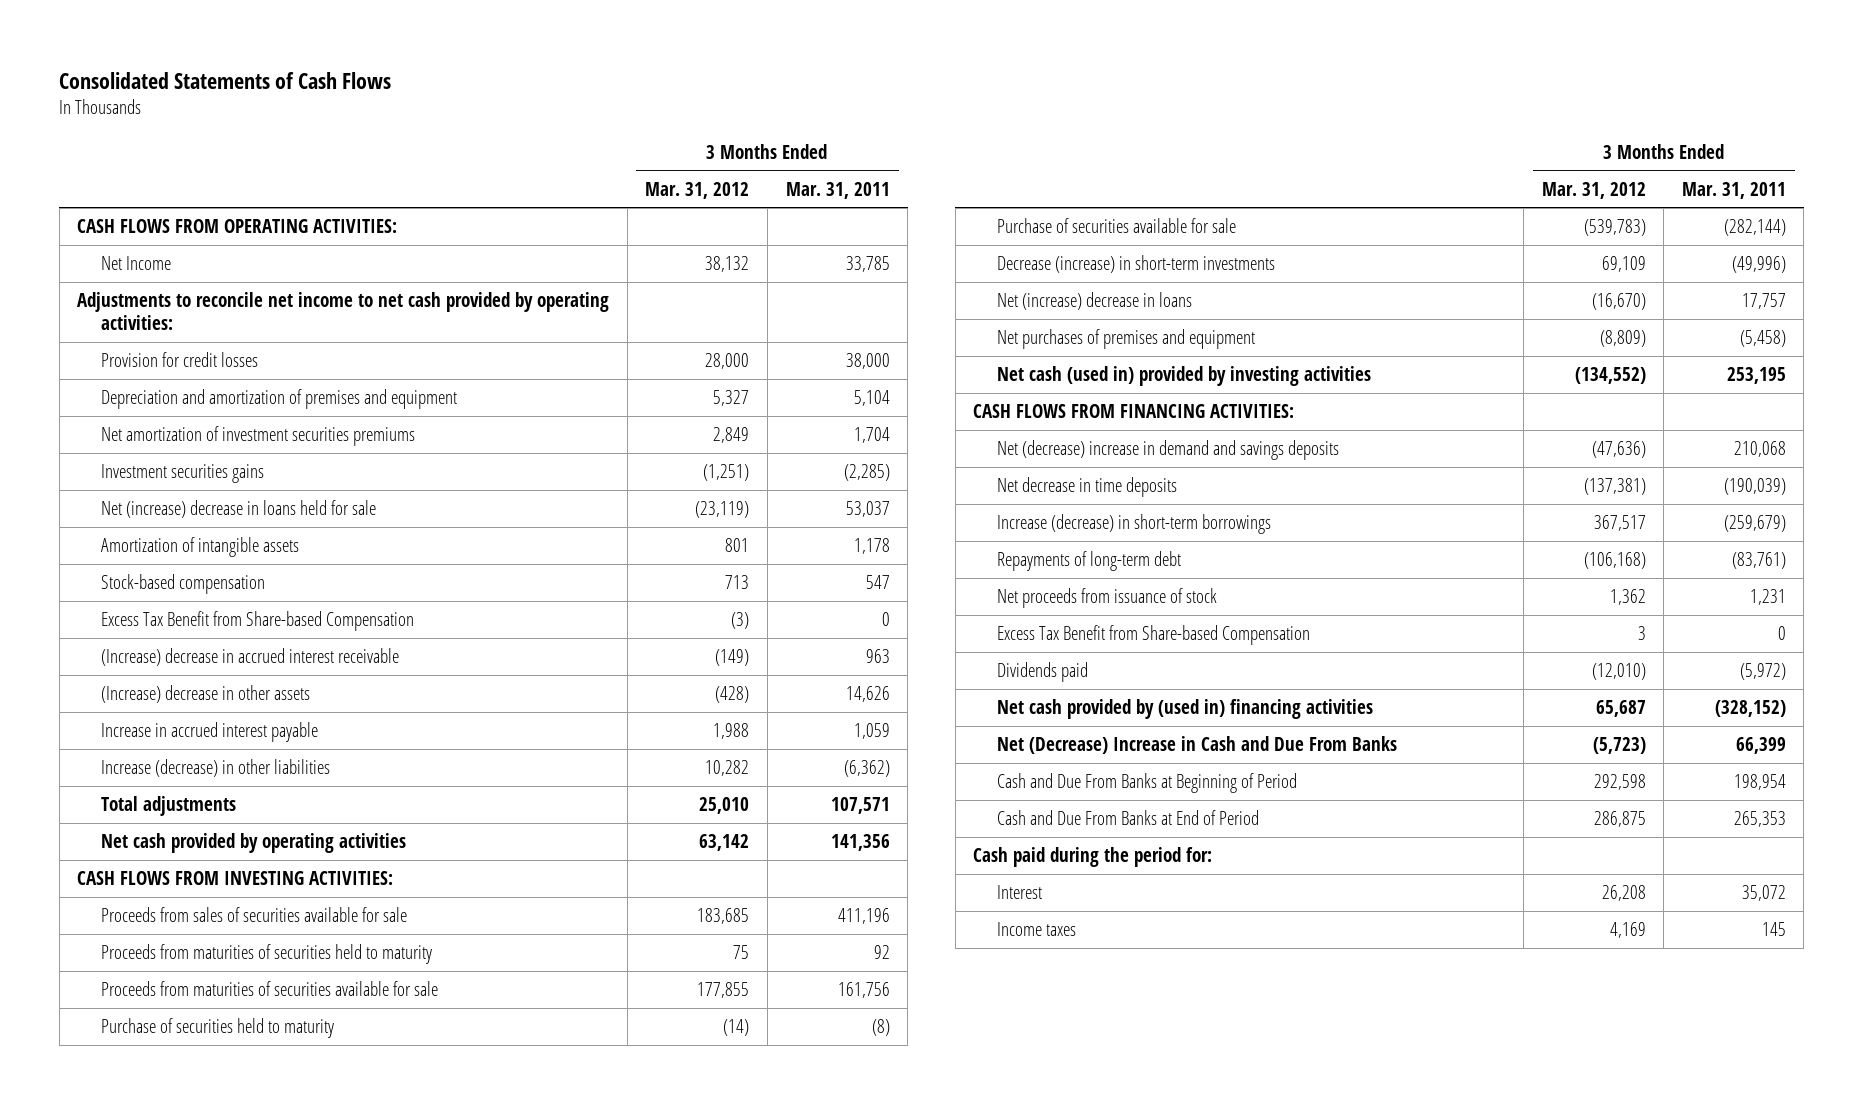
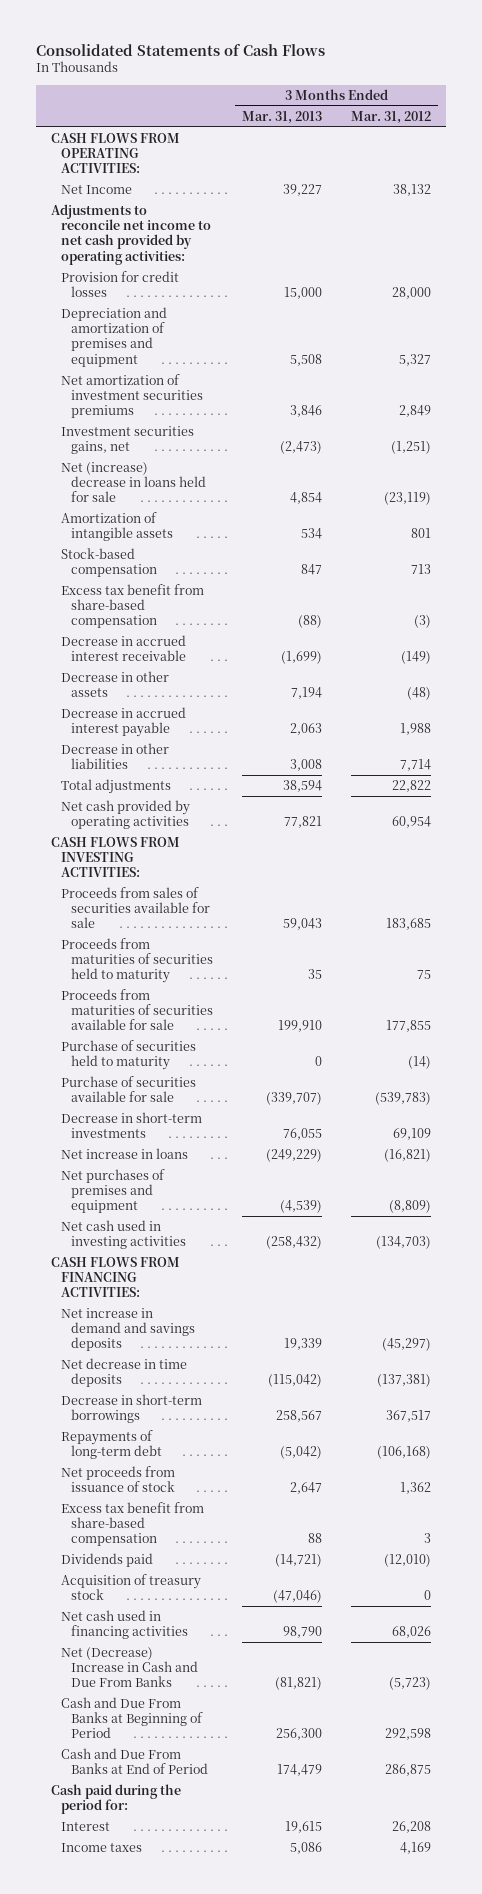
[785,181,890,199] Mar. 31, 2011 -> none
none -> [242,110,323,124] Mar. 31, 2013
[101,464,265,484] Investment securities gains -> [60,426,194,455] Investment securities gains, net
[101,611,415,632] Excess Tax Benefit from Share-based Compensation -> [60,584,204,629] Excess tax benefit from share-based compensation
[101,648,400,667] (Increase) decrease in accrued interest receivable -> [60,635,187,662] Decrease in accrued interest receivable
[101,685,311,704] (Increase) decrease in other assets -> [60,671,169,698] Decrease in other assets
[715,686,750,704] (428) -> [407,687,432,701] (48)
[101,722,319,743] Increase in accrued interest payable -> [60,707,186,738] Decrease in accrued interest payable
[101,759,331,778] Increase (decrease) in other liabilities -> [60,743,169,770] Decrease in other liabilities
[705,760,750,777] 10,282 -> [400,759,432,772] 7,714
[699,797,750,815] 25,010 -> [392,780,432,793] 22,822
[699,834,750,852] 63,142 -> [392,816,432,829] 60,954
[997,255,1276,274] Decrease (increase) in short-term investments -> [60,1112,202,1139] Decrease in short-term investments
[997,292,1193,311] Net (increase) decrease in loans -> [60,1148,188,1160] Net increase in loans
[1591,293,1646,311] (16,670) -> [384,1149,432,1163] (16,821)
[997,366,1372,387] Net cash (used in) provided by investing activities -> [60,1220,187,1250] Net cash used in investing activities
[1574,367,1646,385] (134,552) -> [376,1236,432,1250] (134,703)
[997,440,1340,461] Net (decrease) increase in demand and savings deposits -> [60,1308,196,1352] Net increase in demand and savings deposits
[1591,441,1646,459] (47,636) -> [382,1338,432,1352] (45,297)
[997,514,1272,535] Increase (decrease) in short-term borrowings -> [60,1394,202,1424] Decrease in short-term borrowings
[997,625,1311,646] Excess Tax Benefit from Share-based Compensation -> [60,1502,204,1547] Excess tax benefit from share-based compensation
none -> [60,1574,201,1601] Acquisition of treasury stock
[997,699,1374,720] Net cash provided by (used in) financing activities -> [60,1610,189,1640] Net cash used in financing activities
[1595,700,1646,718] 65,687 -> [392,1626,432,1639] 68,026

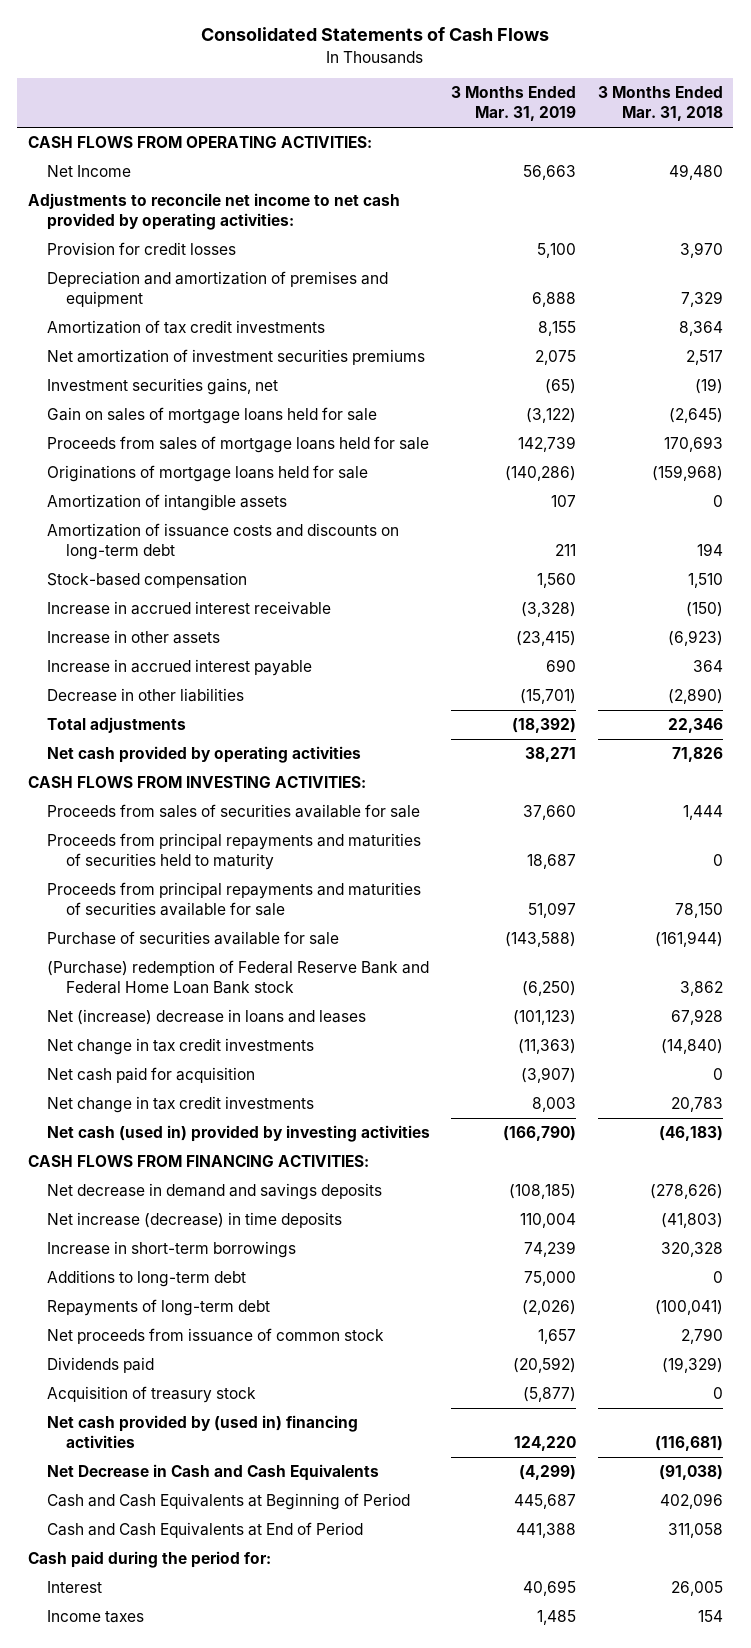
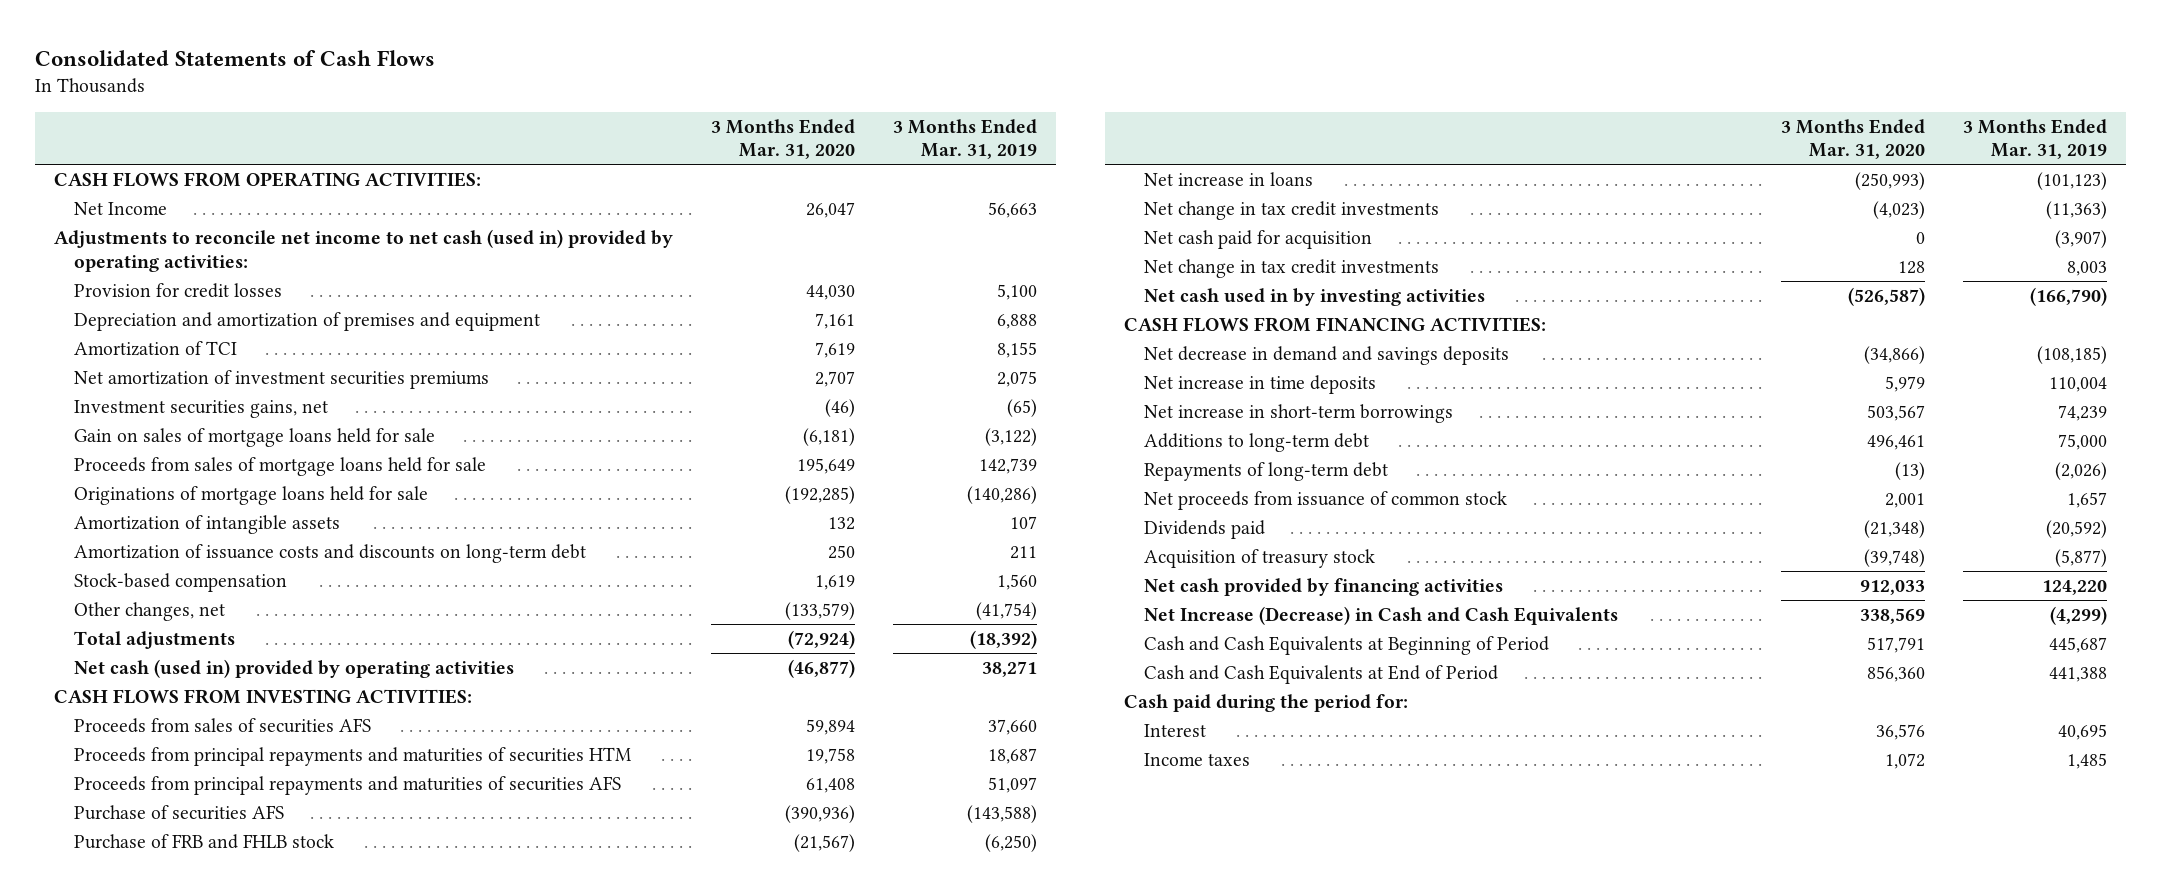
[597,86,723,122] 3 Months Ended Mar. 31, 2018 -> none
none -> [711,118,856,160] 3 Months Ended Mar. 31, 2020
[27,193,400,231] Adjustments to reconcile net income to net cash provided by operating activities: -> [54,228,674,272] Adjustments to reconcile net income to net cash (used in) provided by operating activities:
[47,320,326,335] Amortization of tax credit investments -> [74,340,238,356] Amortization of TCI
[47,601,332,616] Increase in accrued interest receivable -> none
[47,630,221,645] Increase in other assets -> none
[47,659,313,677] Increase in accrued interest payable -> none
[47,688,245,703] Decrease in other liabilities -> none
none -> [74,601,226,621] Other changes, net
[47,746,362,764] Net cash provided by operating activities -> [74,658,515,678] Net cash (used in) provided by operating activities
[47,804,421,819] Proceeds from sales of securities available for sale -> [74,717,372,733] Proceeds from sales of securities AFS
[47,833,422,871] Proceeds from principal repayments and maturities of securities held to maturity -> [74,746,632,766] Proceeds from principal repayments and maturities of securities HTM
[47,882,422,917] Proceeds from principal repayments and maturities of securities available for sale -> [74,775,622,795] Proceeds from principal repayments and maturities of securities AFS
[47,931,340,946] Purchase of securities available for sale -> [74,804,285,820] Purchase of securities AFS
[47,960,430,995] (Purchase) redemption of Federal Reserve Bank and Federal Home Loan Bank stock -> [74,833,335,849] Purchase of FRB and FHLB stock
[47,1009,367,1026] Net (increase) decrease in loans and leases -> [1144,171,1314,186] Net increase in loans
[47,1125,431,1143] Net cash (used in) provided by investing activities -> [1144,287,1486,306] Net cash used in by investing activities
[47,1212,343,1229] Net increase (decrease) in time deposits -> [1144,374,1377,394] Net increase in time deposits
[47,1241,297,1259] Increase in short-term borrowings -> [1144,403,1454,423] Net increase in short-term borrowings
[47,1415,359,1449] Net cash provided by (used in) financing activities -> [1144,577,1504,596] Net cash provided by financing activities
[47,1464,380,1482] Net Decrease in Cash and Cash Equivalents -> [1144,605,1619,625] Net Increase (Decrease) in Cash and Cash Equivalents

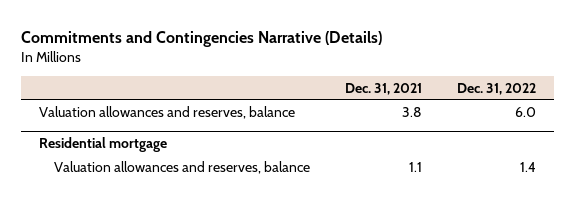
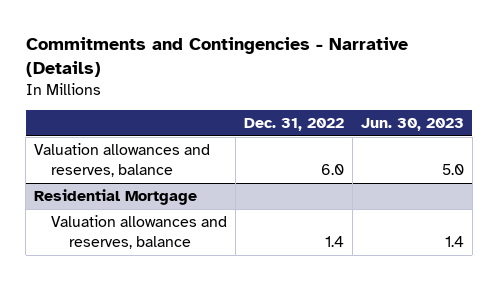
[21,31,383,48] Commitments and Contingencies Narrative (Details) -> [25,36,408,77] Commitments and Contingencies - Narrative (Details)
[344,82,422,95] Dec. 31, 2021 -> none
none -> [361,118,465,132] Jun. 30, 2023
[38,136,167,152] Residential mortgage -> [34,189,198,206] Residential Mortgage

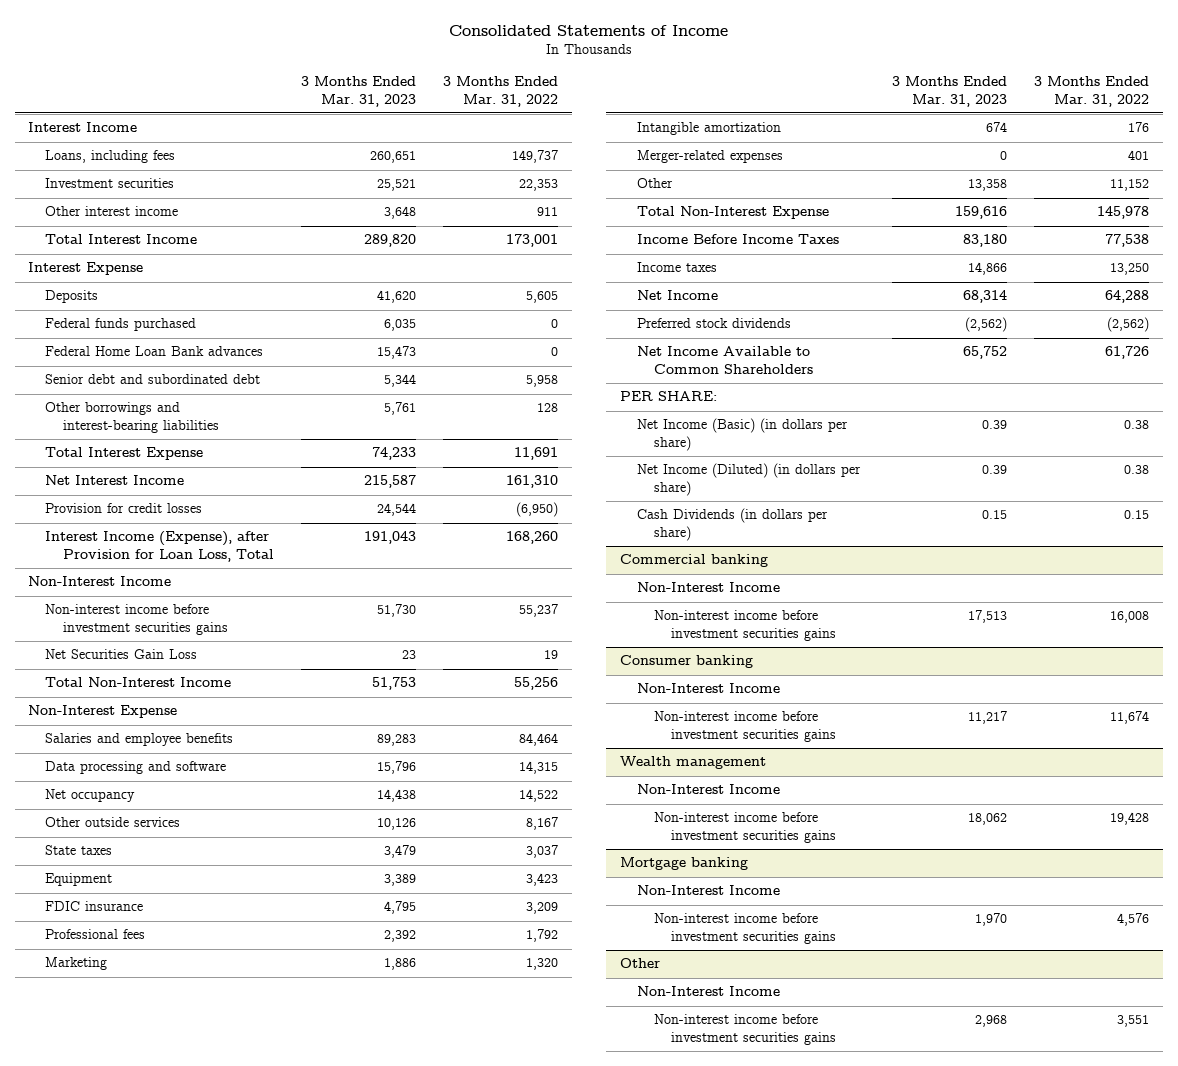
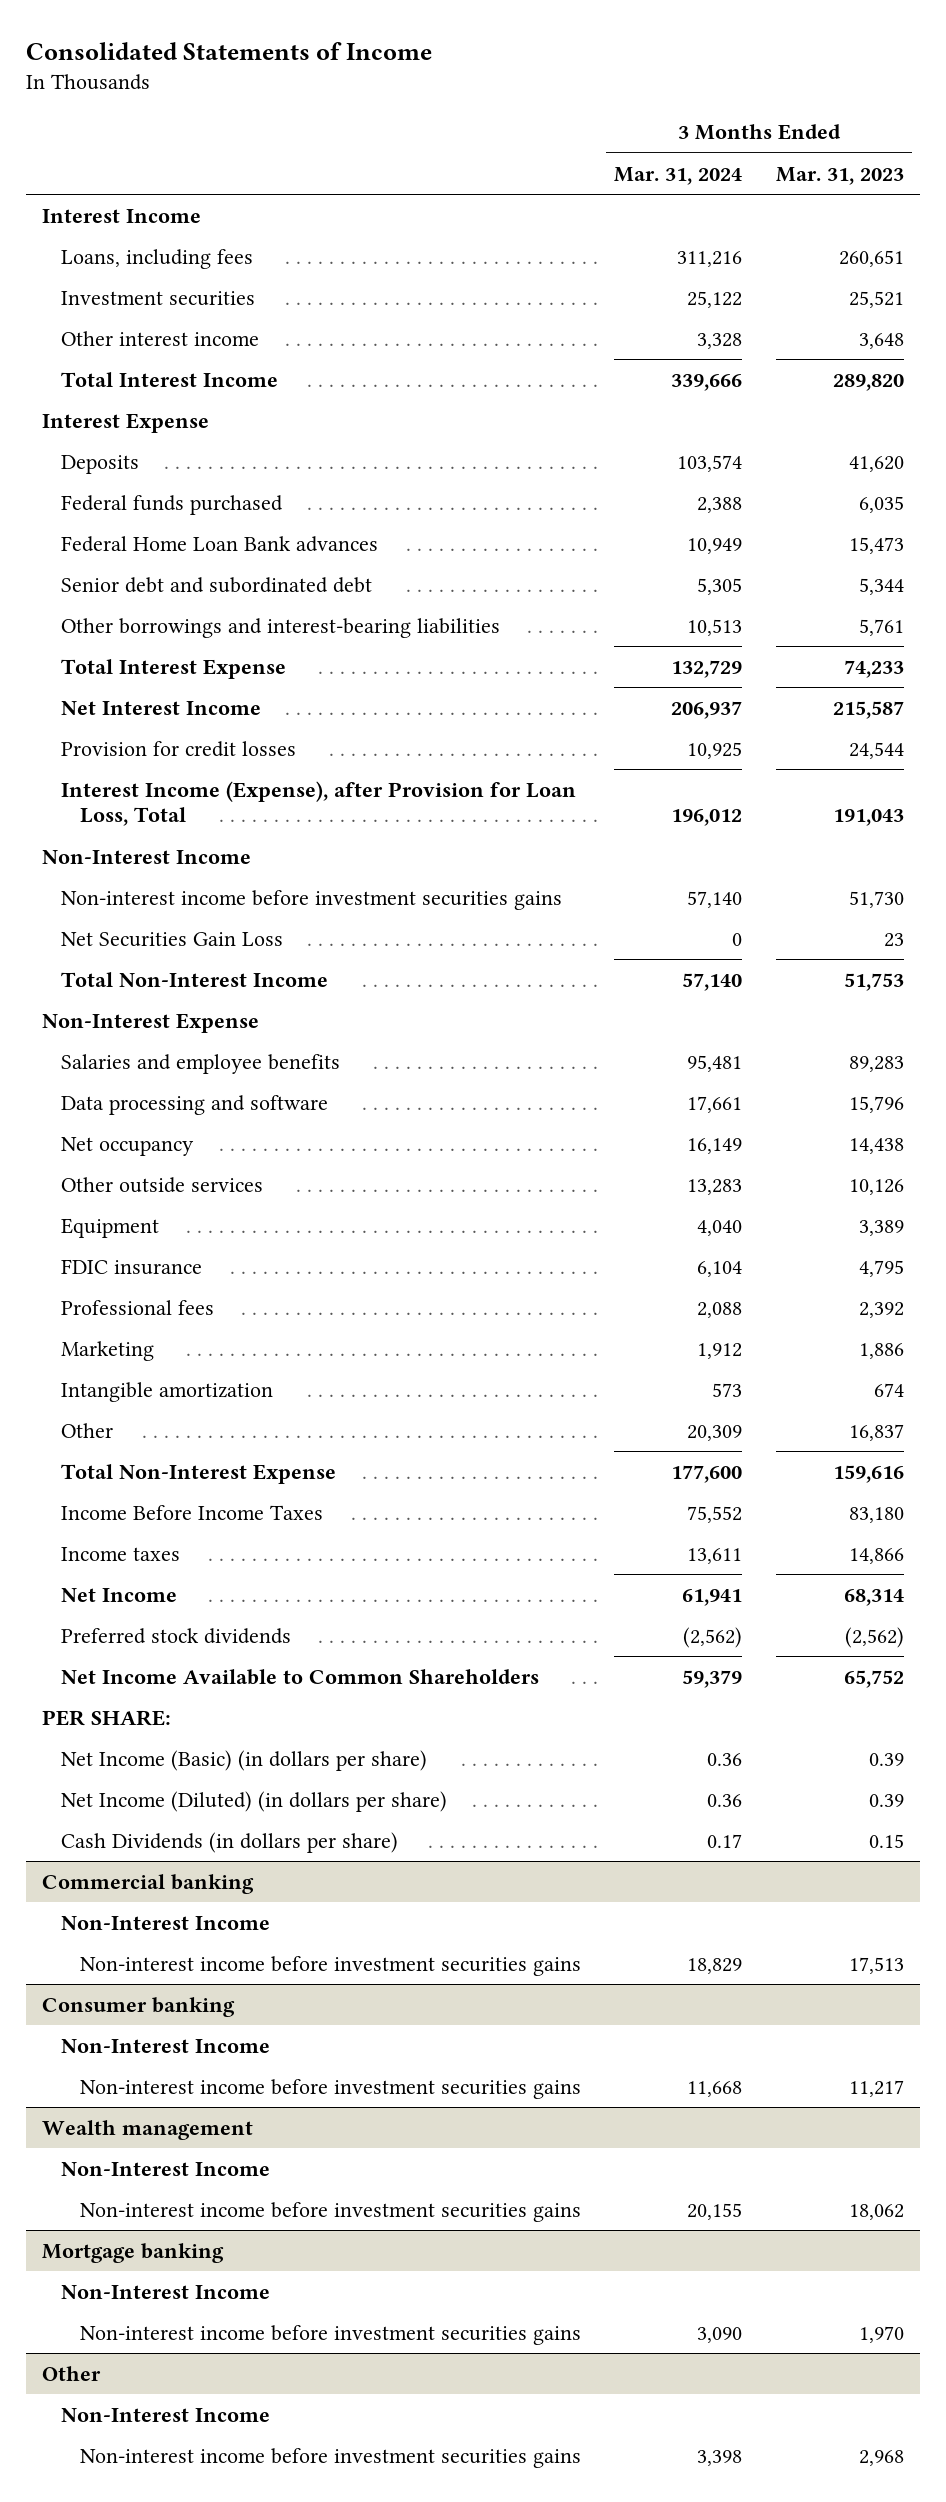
[443,76,559,107] 3 Months Ended Mar. 31, 2022 -> none
none -> [614,166,743,185] Mar. 31, 2024
[45,845,113,856] State taxes -> none
[636,150,783,164] Merger-related expenses -> none
[968,179,1008,192] 13,358 -> [848,1423,904,1441] 16,837

